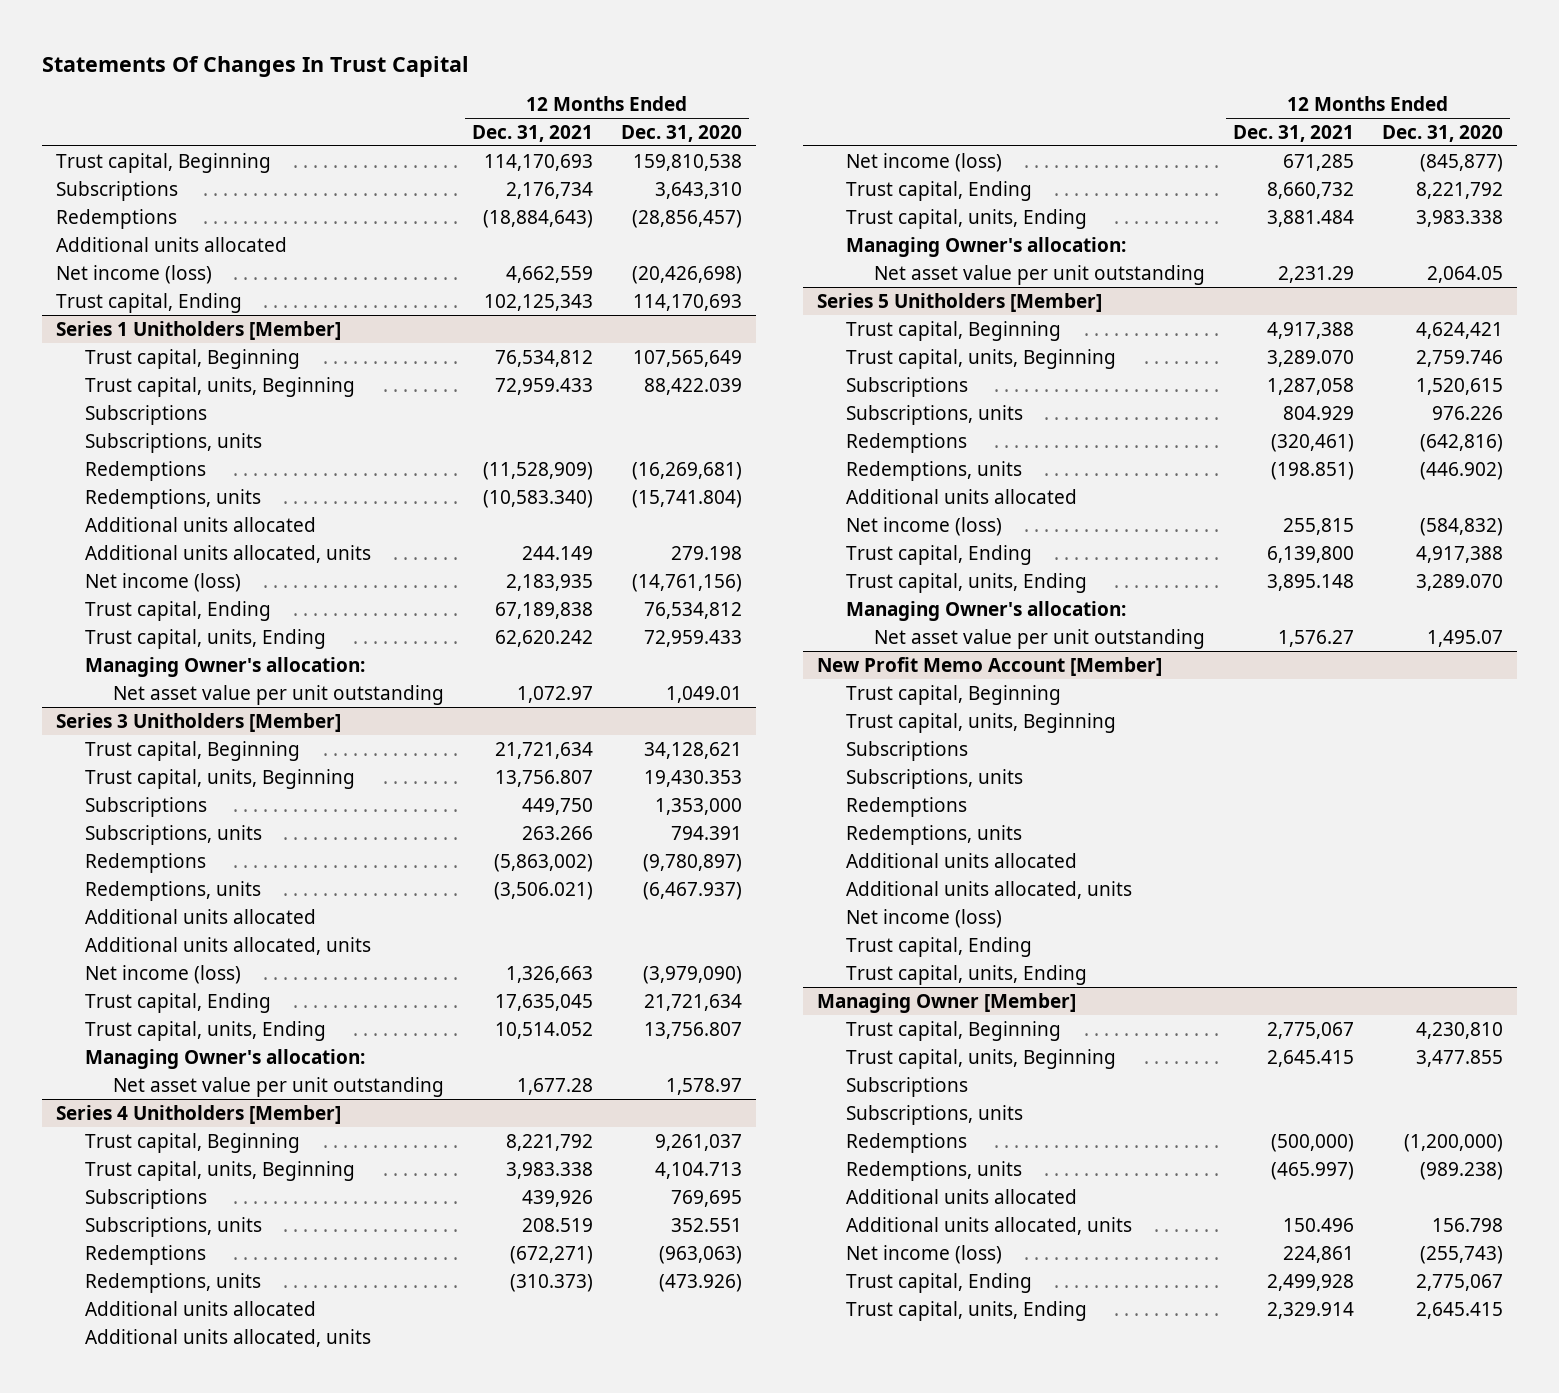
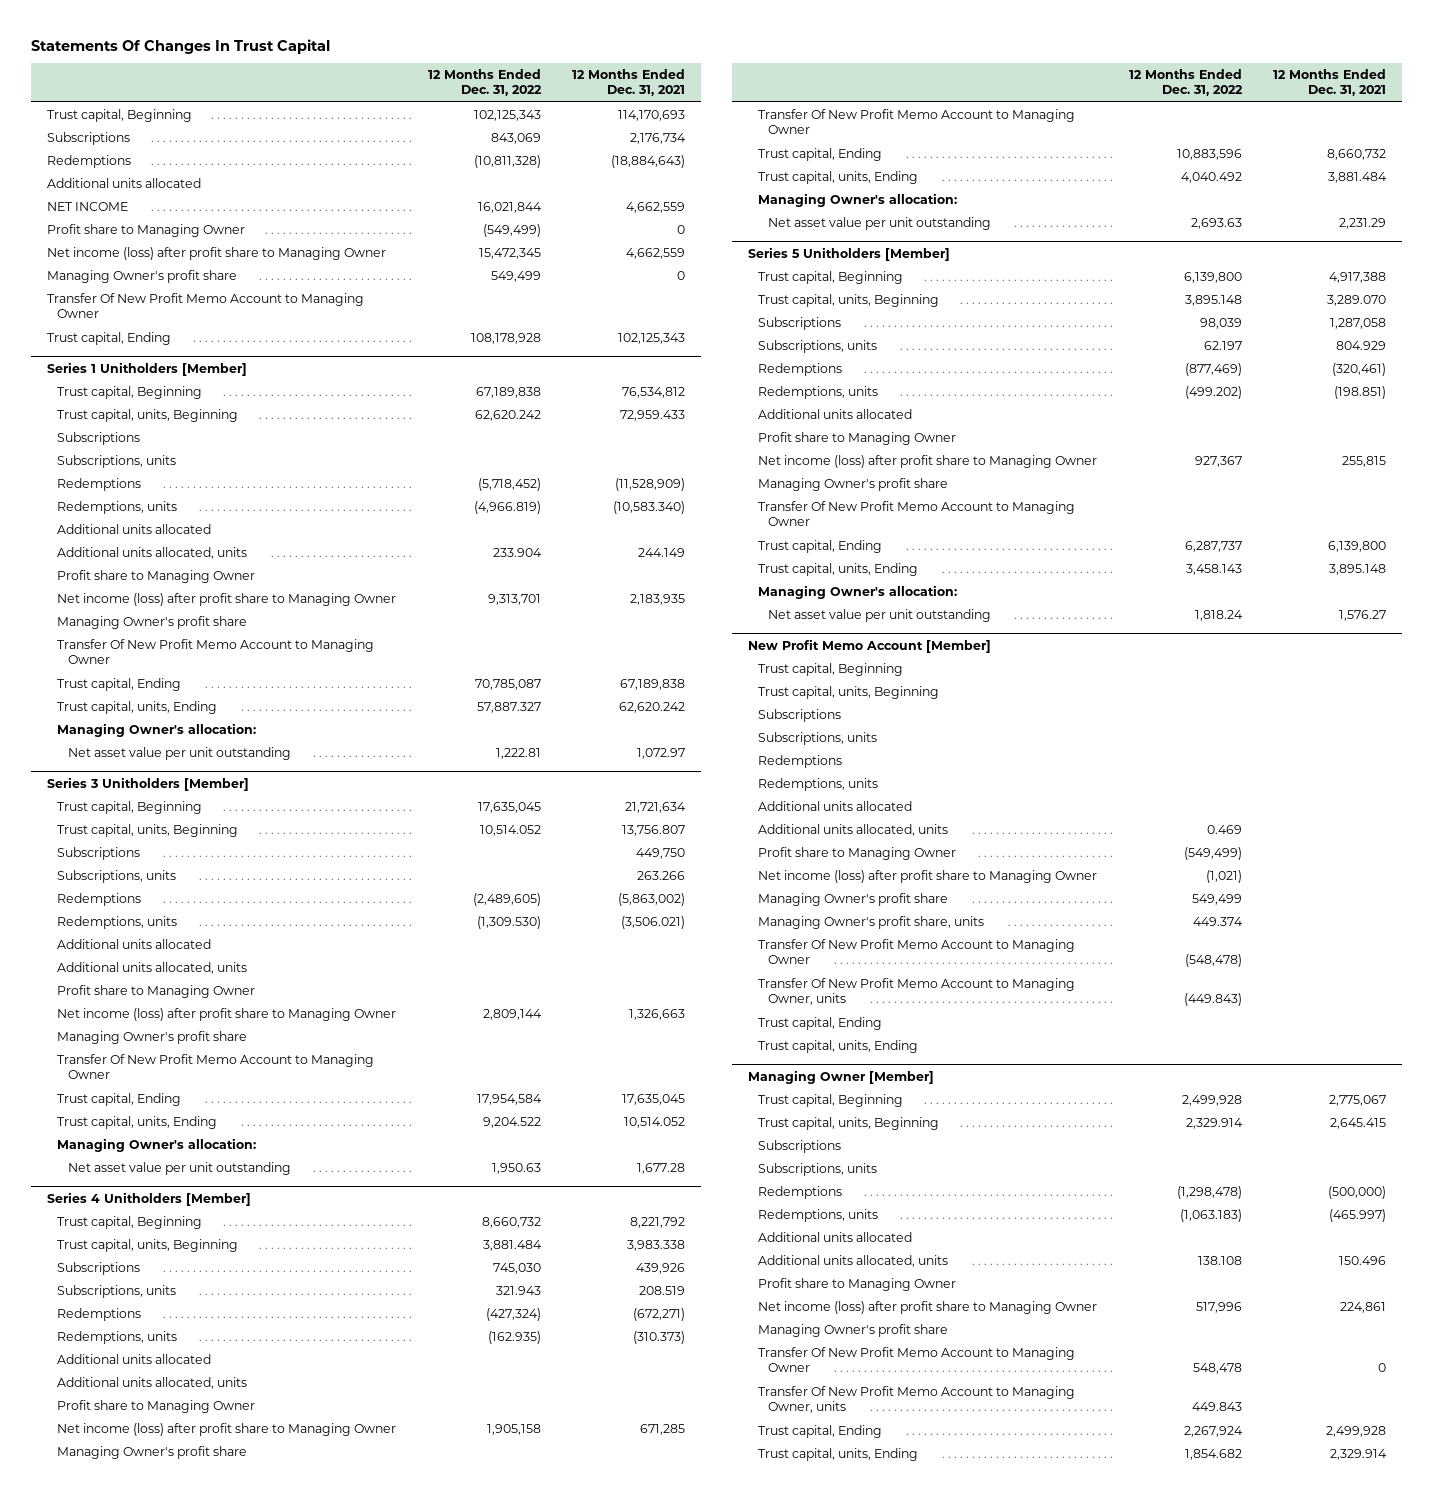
[621,124,743,142] Dec. 31, 2020 -> none
none -> [427,69,542,97] 12 Months Ended Dec. 31, 2022
none -> [47,202,129,212] NET INCOME
none -> [47,224,246,238] Profit share to Managing Owner
[56,264,213,284] Net income (loss) -> [47,247,387,261] Net income (loss) after profit share to Managing Owner
none -> [47,270,238,284] Managing Owner's profit share
none -> [47,293,365,319] Transfer Of New Profit Memo Account to Managing Owner
none -> [57,570,256,584] Profit share to Managing Owner
[84,572,241,592] Net income (loss) -> [57,593,397,607] Net income (loss) after profit share to Managing Owner
none -> [57,616,248,630] Managing Owner's profit share
none -> [57,639,375,665] Transfer Of New Profit Memo Account to Managing Owner
none -> [57,985,256,999] Profit share to Managing Owner
[84,964,241,984] Net income (loss) -> [57,1008,397,1022] Net income (loss) after profit share to Managing Owner
none -> [57,1031,248,1045] Managing Owner's profit share
none -> [57,1054,375,1080] Transfer Of New Profit Memo Account to Managing Owner
none -> [57,1400,256,1414] Profit share to Managing Owner
[845,152,1002,172] Net income (loss) -> [57,1423,397,1437] Net income (loss) after profit share to Managing Owner
none -> [57,1446,248,1460] Managing Owner's profit share
none -> [758,109,1076,135] Transfer Of New Profit Memo Account to Managing Owner
none -> [758,432,957,446] Profit share to Managing Owner
[845,516,1002,536] Net income (loss) -> [758,455,1098,469] Net income (loss) after profit share to Managing Owner
none -> [758,478,949,492] Managing Owner's profit share
none -> [758,501,1076,527] Transfer Of New Profit Memo Account to Managing Owner
none -> [758,847,957,861] Profit share to Managing Owner
[845,908,1002,928] Net income (loss) -> [758,870,1098,884] Net income (loss) after profit share to Managing Owner
none -> [758,893,949,907] Managing Owner's profit share
none -> [758,916,985,930] Managing Owner's profit share, units
none -> [758,939,1076,965] Transfer Of New Profit Memo Account to Managing Owner
none -> [758,978,1076,1006] Transfer Of New Profit Memo Account to Managing Owner, units
none -> [758,1278,957,1292] Profit share to Managing Owner
[845,1244,1002,1264] Net income (loss) -> [758,1301,1098,1315] Net income (loss) after profit share to Managing Owner
none -> [758,1324,949,1338] Managing Owner's profit share
none -> [758,1347,1076,1373] Transfer Of New Profit Memo Account to Managing Owner
none -> [758,1386,1076,1414] Transfer Of New Profit Memo Account to Managing Owner, units

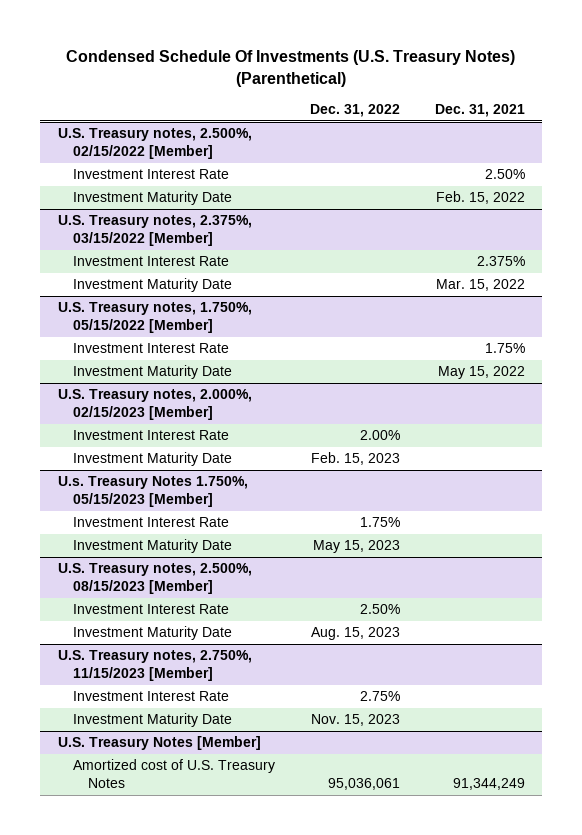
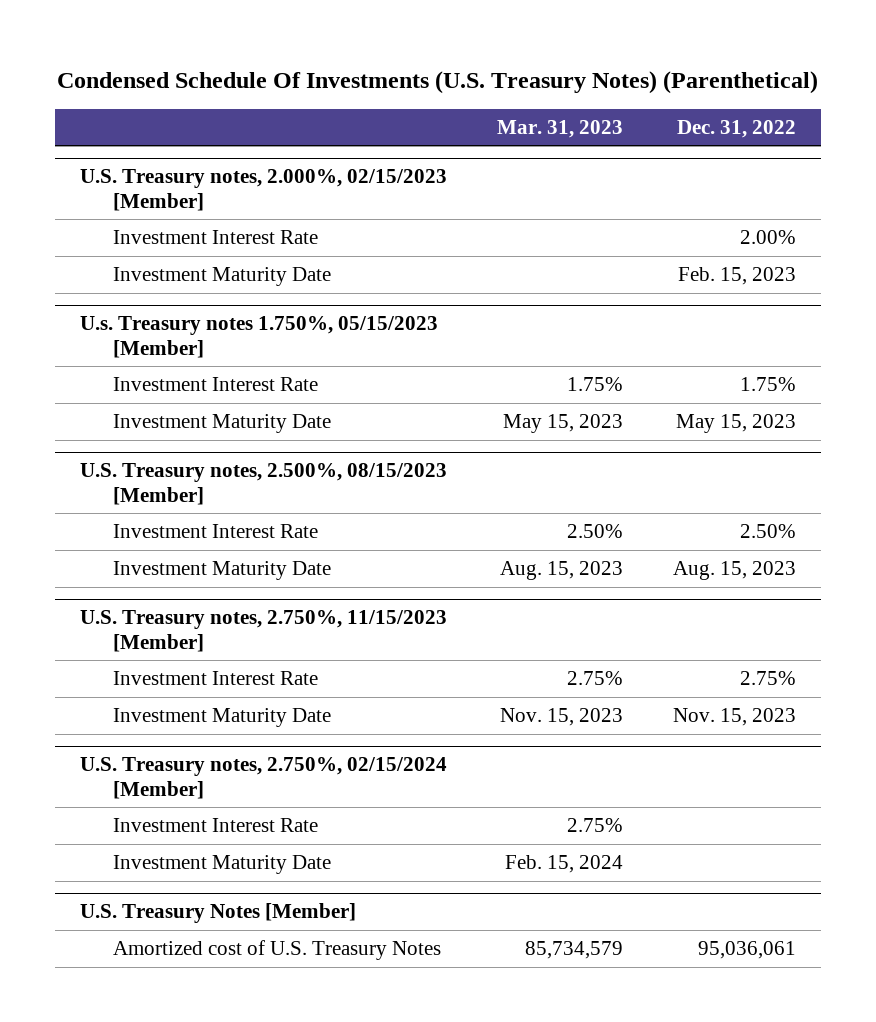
[434,103,525,117] Dec. 31, 2021 -> none
none -> [497,119,624,138] Mar. 31, 2023
[57,128,252,160] U.S. Treasury notes, 2.500%, 02/15/2022 [Member] -> none
[72,169,229,180] Investment Interest Rate -> none
[72,191,232,206] Investment Maturity Date -> none
[57,215,252,247] U.S. Treasury notes, 2.375%, 03/15/2022 [Member] -> none
[72,256,229,267] Investment Interest Rate -> none
[72,278,232,293] Investment Maturity Date -> none
[57,302,252,334] U.S. Treasury notes, 1.750%, 05/15/2022 [Member] -> none
[72,343,229,354] Investment Interest Rate -> none
[72,365,232,380] Investment Maturity Date -> none
[57,476,248,508] U.s. Treasury Notes 1.750%, 05/15/2023 [Member] -> [80,316,439,358] U.s. Treasury notes 1.750%, 05/15/2023 [Member]
none -> [80,757,448,799] U.S. Treasury notes, 2.750%, 02/15/2024 [Member]
none -> [113,818,319,833] Investment Interest Rate
none -> [113,855,332,875] Investment Maturity Date

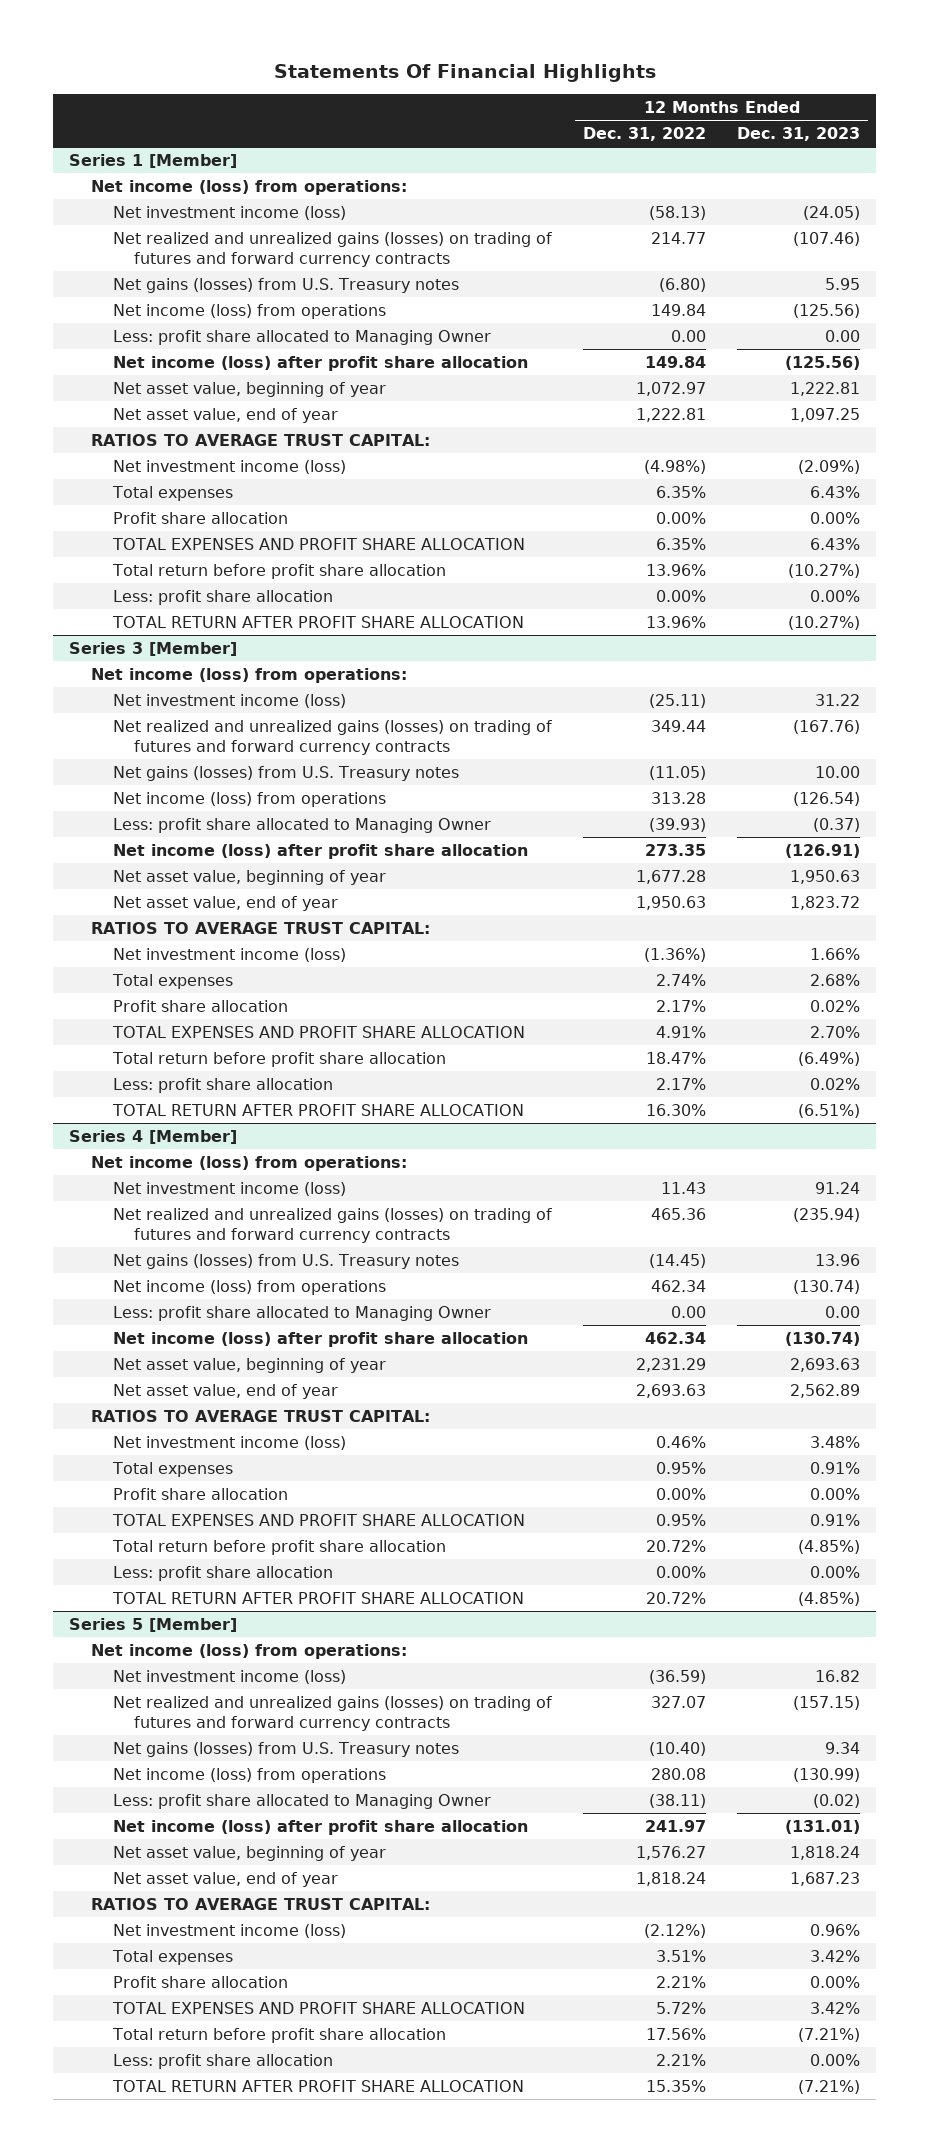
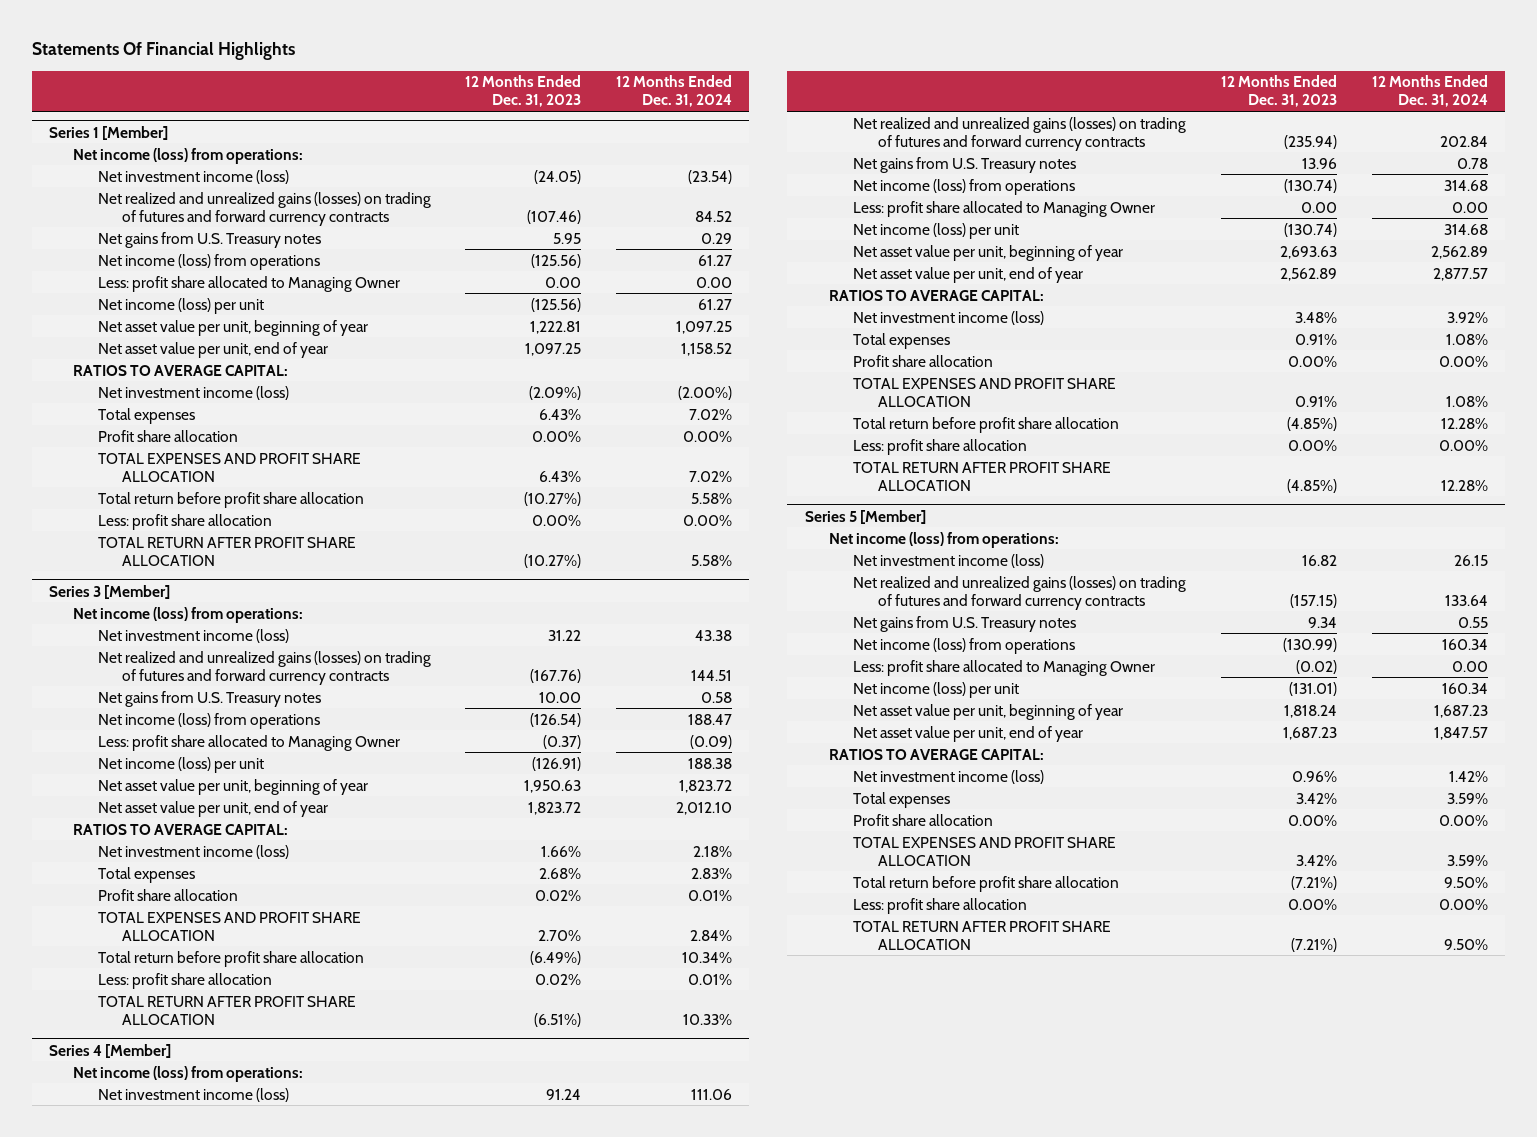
[582,127,706,142] Dec. 31, 2022 -> none
none -> [615,75,732,108] 12 Months Ended Dec. 31, 2024
[112,277,459,293] Net gains (losses) from U.S. Treasury notes -> [97,231,321,248] Net gains from U.S. Treasury notes
[112,355,528,371] Net income (loss) after profit share allocation -> [97,297,264,314] Net income (loss) per unit
[112,381,386,397] Net asset value, beginning of year -> [97,319,368,336] Net asset value per unit, beginning of year
[112,407,338,423] Net asset value, end of year -> [97,341,328,358] Net asset value per unit, end of year
[90,433,430,446] RATIOS TO AVERAGE TRUST CAPITAL: -> [73,364,289,376] RATIOS TO AVERAGE CAPITAL:
[112,765,459,781] Net gains (losses) from U.S. Treasury notes -> [97,690,321,707] Net gains from U.S. Treasury notes
[112,843,528,859] Net income (loss) after profit share allocation -> [97,756,264,773] Net income (loss) per unit
[112,869,386,885] Net asset value, beginning of year -> [97,778,368,795] Net asset value per unit, beginning of year
[112,895,338,911] Net asset value, end of year -> [97,800,328,817] Net asset value per unit, end of year
[90,921,430,934] RATIOS TO AVERAGE TRUST CAPITAL: -> [73,823,289,835] RATIOS TO AVERAGE CAPITAL:
[112,1253,459,1269] Net gains (losses) from U.S. Treasury notes -> [853,156,1077,173] Net gains from U.S. Treasury notes
[112,1331,528,1347] Net income (loss) after profit share allocation -> [853,222,1020,239] Net income (loss) per unit
[112,1357,386,1373] Net asset value, beginning of year -> [853,244,1124,261] Net asset value per unit, beginning of year
[112,1383,338,1399] Net asset value, end of year -> [853,266,1084,283] Net asset value per unit, end of year
[90,1409,430,1422] RATIOS TO AVERAGE TRUST CAPITAL: -> [829,289,1045,301] RATIOS TO AVERAGE CAPITAL:
[112,1741,459,1757] Net gains (losses) from U.S. Treasury notes -> [853,615,1077,632] Net gains from U.S. Treasury notes
[112,1819,528,1835] Net income (loss) after profit share allocation -> [853,681,1020,698] Net income (loss) per unit
[112,1845,386,1861] Net asset value, beginning of year -> [853,703,1124,720] Net asset value per unit, beginning of year
[112,1871,338,1887] Net asset value, end of year -> [853,725,1084,742] Net asset value per unit, end of year
[90,1897,430,1910] RATIOS TO AVERAGE TRUST CAPITAL: -> [829,748,1045,760] RATIOS TO AVERAGE CAPITAL:

